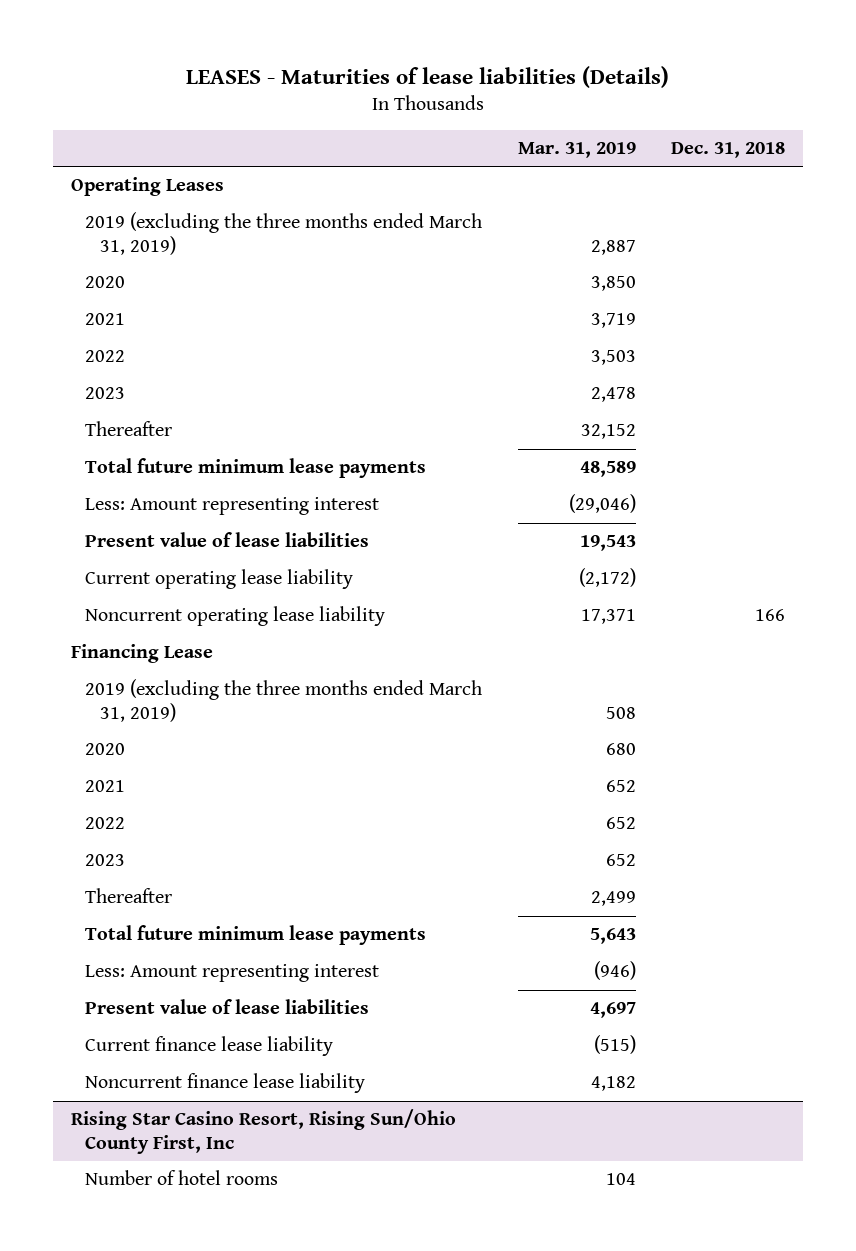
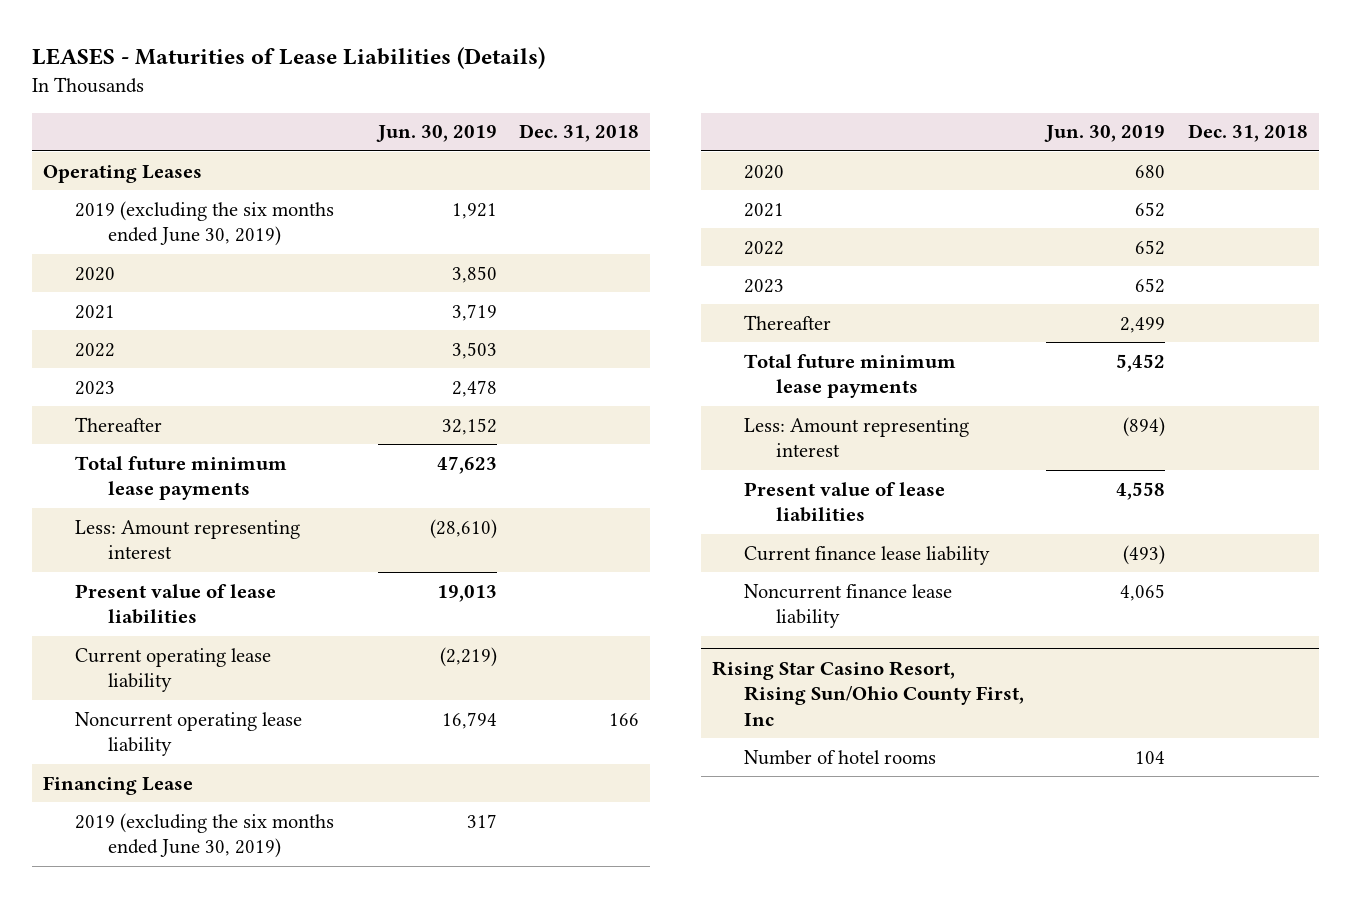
[186,65,670,88] LEASES - Maturities of lease liabilities (Details) -> [32,47,546,70] LEASES - Maturities of Lease Liabilities (Details)
[517,142,636,159] Mar. 31, 2019 -> none
none -> [375,125,497,143] Jun. 30, 2019
[85,212,483,256] 2019 (excluding the three months ended March 31, 2019) -> [75,200,335,247] 2019 (excluding the six months ended June 30, 2019)
[85,679,483,723] 2019 (excluding the three months ended March 31, 2019) -> [75,812,335,859] 2019 (excluding the six months ended June 30, 2019)

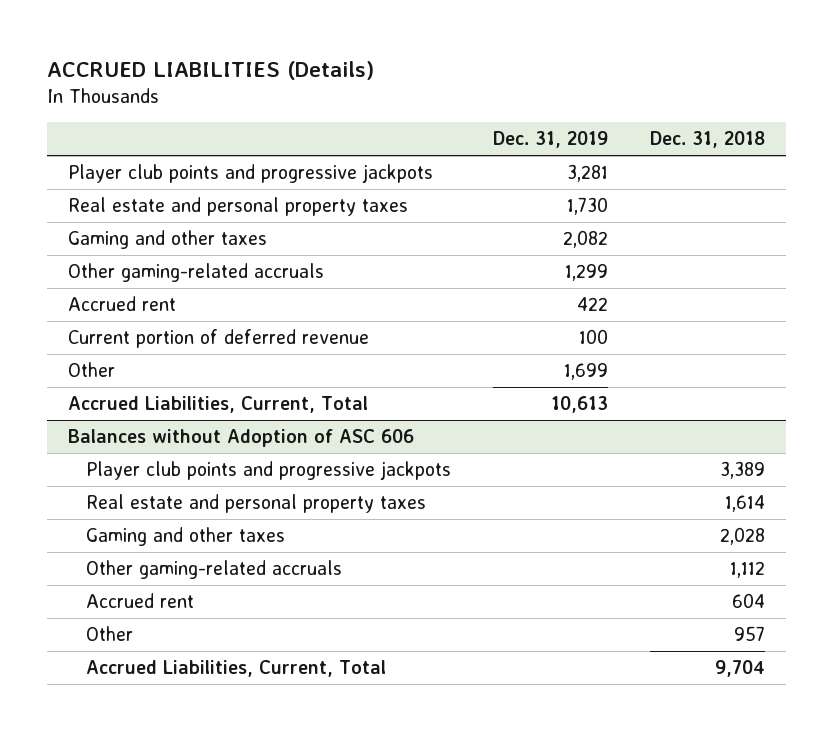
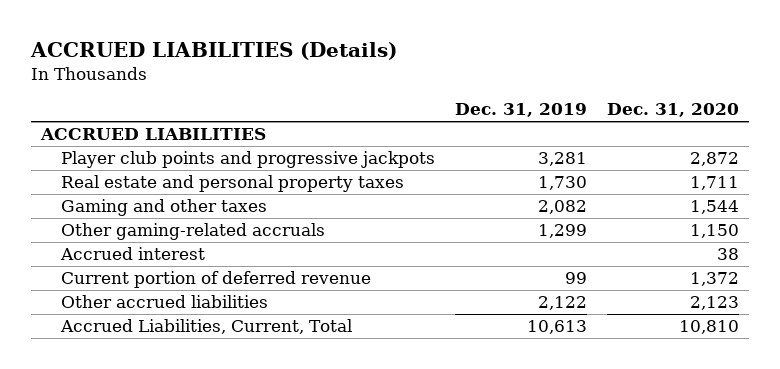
[650,131,766,149] Dec. 31, 2018 -> none
none -> [607,103,740,118] Dec. 31, 2020
none -> [39,128,266,141] ACCRUED LIABILITIES
[67,296,176,312] Accrued rent -> none
none -> [60,247,206,261] Accrued interest
[579,329,609,345] 100 -> [565,272,588,285] 99
[67,362,115,378] Other -> [61,295,269,309] Other accrued liabilities
[564,363,609,381] 1,699 -> [538,296,588,311] 2,122
[67,429,414,448] Balances without Adoption of ASC 606 -> none
[86,461,452,481] Player club points and progressive jackpots -> none
[86,494,427,514] Real estate and personal property taxes -> none
[86,527,286,547] Gaming and other taxes -> none
[86,560,343,580] Other gaming-related accruals -> none
[86,593,195,609] Accrued rent -> none
[86,626,134,642] Other -> none
[86,660,387,678] Accrued Liabilities, Current, Total -> none

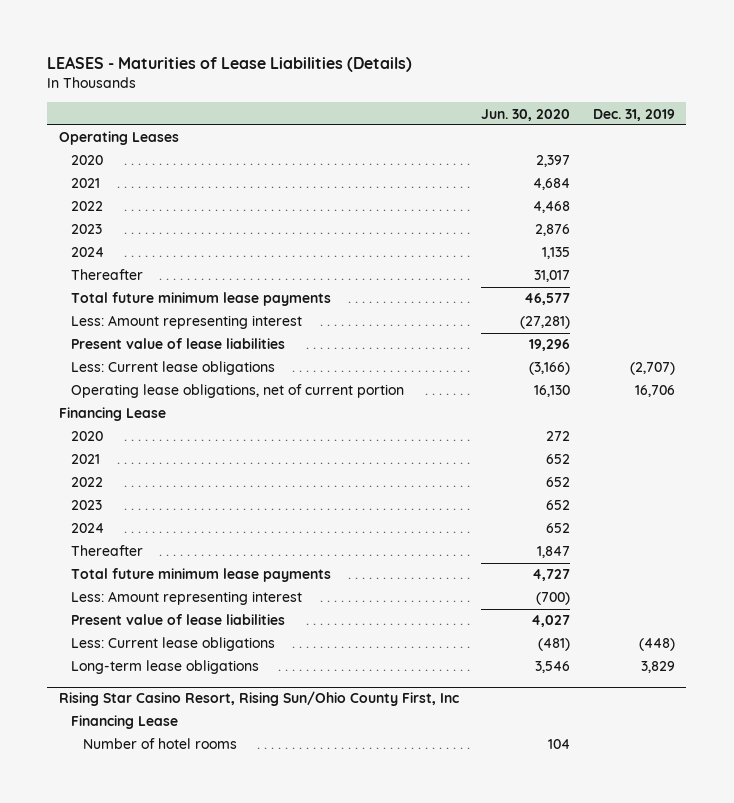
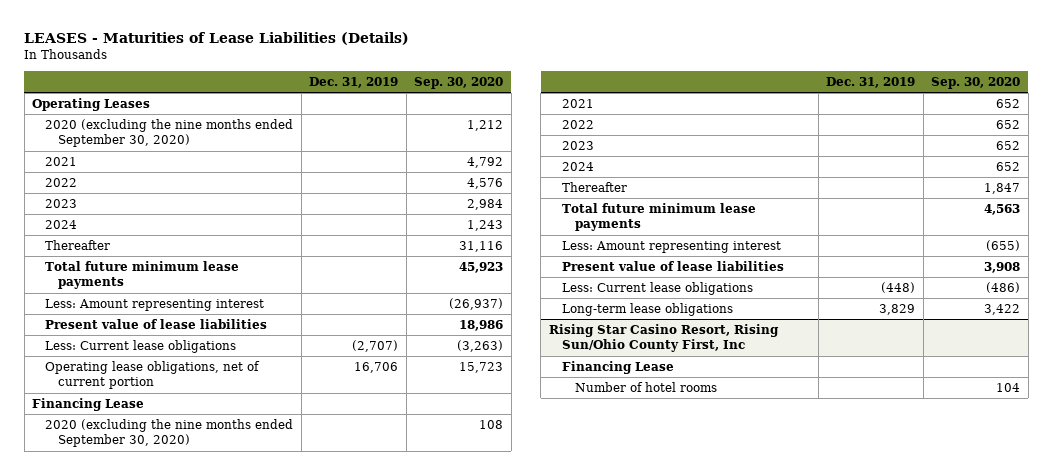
[481,108,571,121] Jun. 30, 2020 -> none
none -> [414,76,504,89] Sep. 30, 2020
[70,155,103,166] 2020 -> [45,119,294,148] 2020 (excluding the nine months ended September 30, 2020)
[70,431,103,442] 2020 -> [45,419,294,448] 2020 (excluding the nine months ended September 30, 2020)

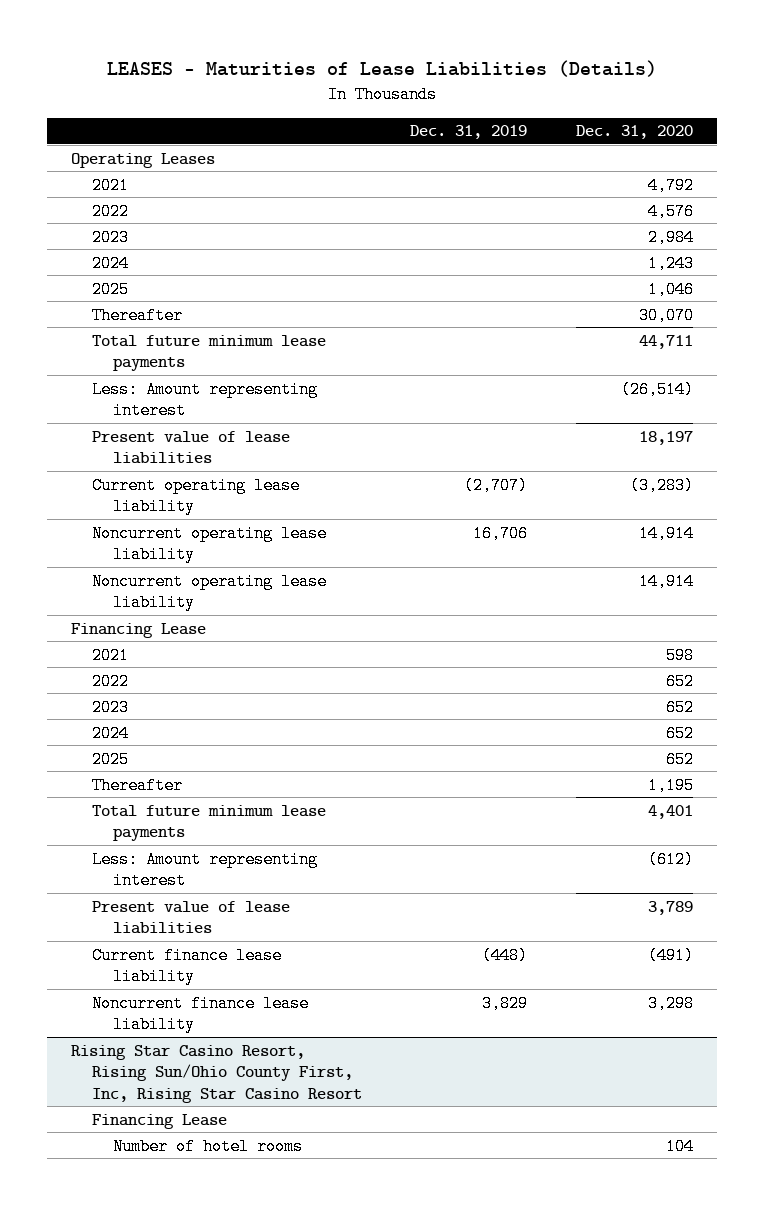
[414,76,504,89] Sep. 30, 2020 -> none
none -> [575,125,693,140] Dec. 31, 2020
[45,119,294,148] 2020 (excluding the nine months ended September 30, 2020) -> none
none -> [92,280,130,298] 2025
[45,340,237,354] Less: Current lease obligations -> [92,476,301,516] Current operating lease liability
[45,361,261,390] Operating lease obligations, net of current portion -> [92,524,328,564] Noncurrent operating lease liability
none -> [92,572,328,612] Noncurrent operating lease liability
[45,419,294,448] 2020 (excluding the nine months ended September 30, 2020) -> none
none -> [92,750,130,768] 2025
[562,282,754,296] Less: Current lease obligations -> [92,946,283,986] Current finance lease liability
[562,303,734,317] Long-term lease obligations -> [92,994,310,1034] Noncurrent finance lease liability
[548,324,779,353] Rising Star Casino Resort, Rising Sun/Ohio County First, Inc -> [71,1044,363,1103] Rising Star Casino Resort, Rising Sun/Ohio County First, Inc, Rising Star Casino Resort

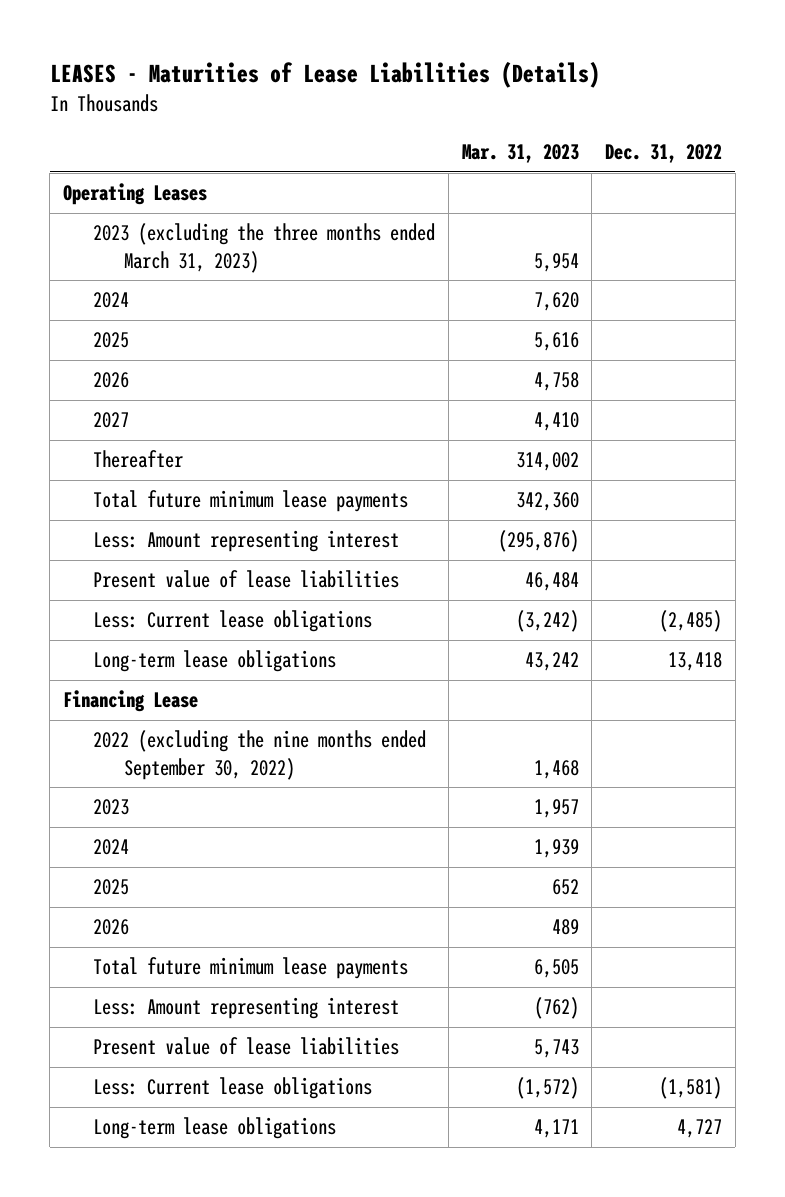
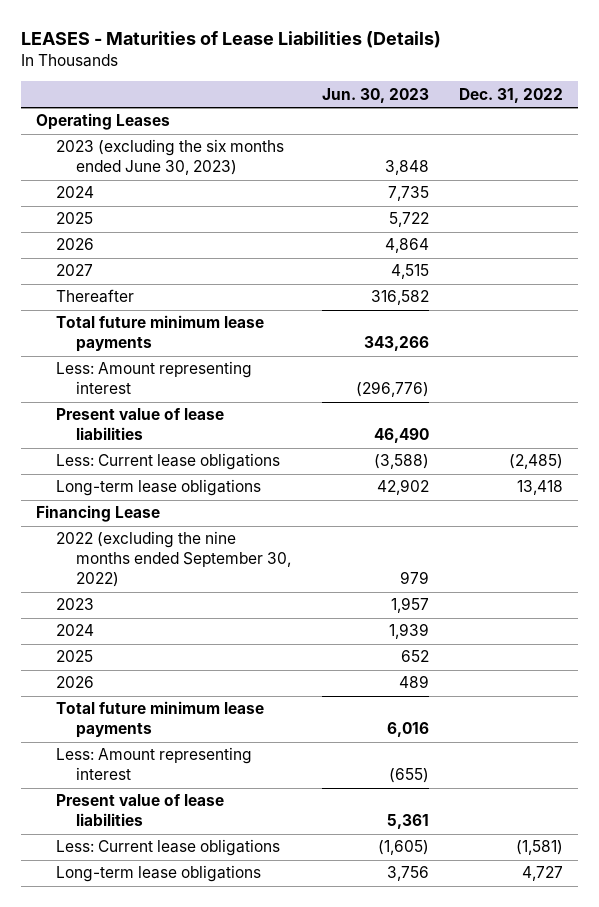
[461,144,579,164] Mar. 31, 2023 -> none
none -> [321,87,429,103] Jun. 30, 2023
[93,223,436,273] 2023 (excluding the three months ended March 31, 2023) -> [56,139,285,176] 2023 (excluding the six months ended June 30, 2023)

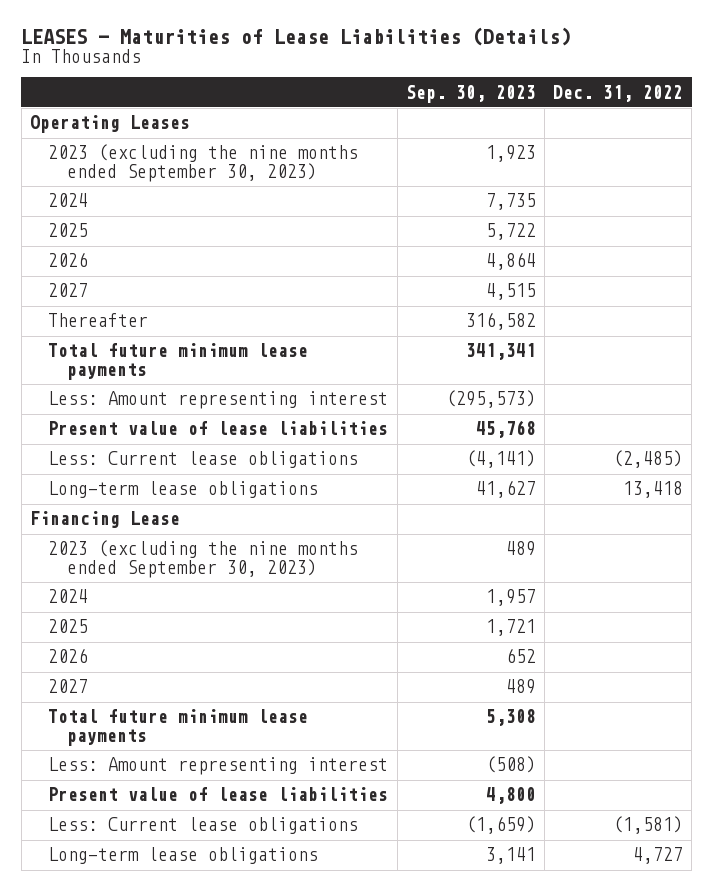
[321,87,429,103] Jun. 30, 2023 -> none
none -> [405,84,536,103] Sep. 30, 2023
[56,139,285,176] 2023 (excluding the six months ended June 30, 2023) -> [48,144,359,182] 2023 (excluding the nine months ended September 30, 2023)
[56,598,95,611] 2023 -> none
[56,531,292,588] 2022 (excluding the nine months ended September 30, 2022) -> [48,540,359,578] 2023 (excluding the nine months ended September 30, 2023)
none -> [48,679,89,694] 2027

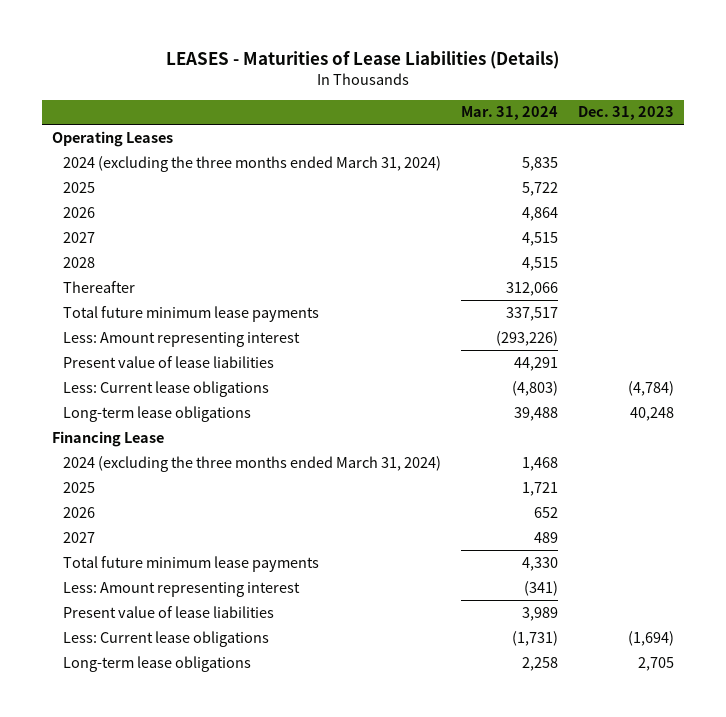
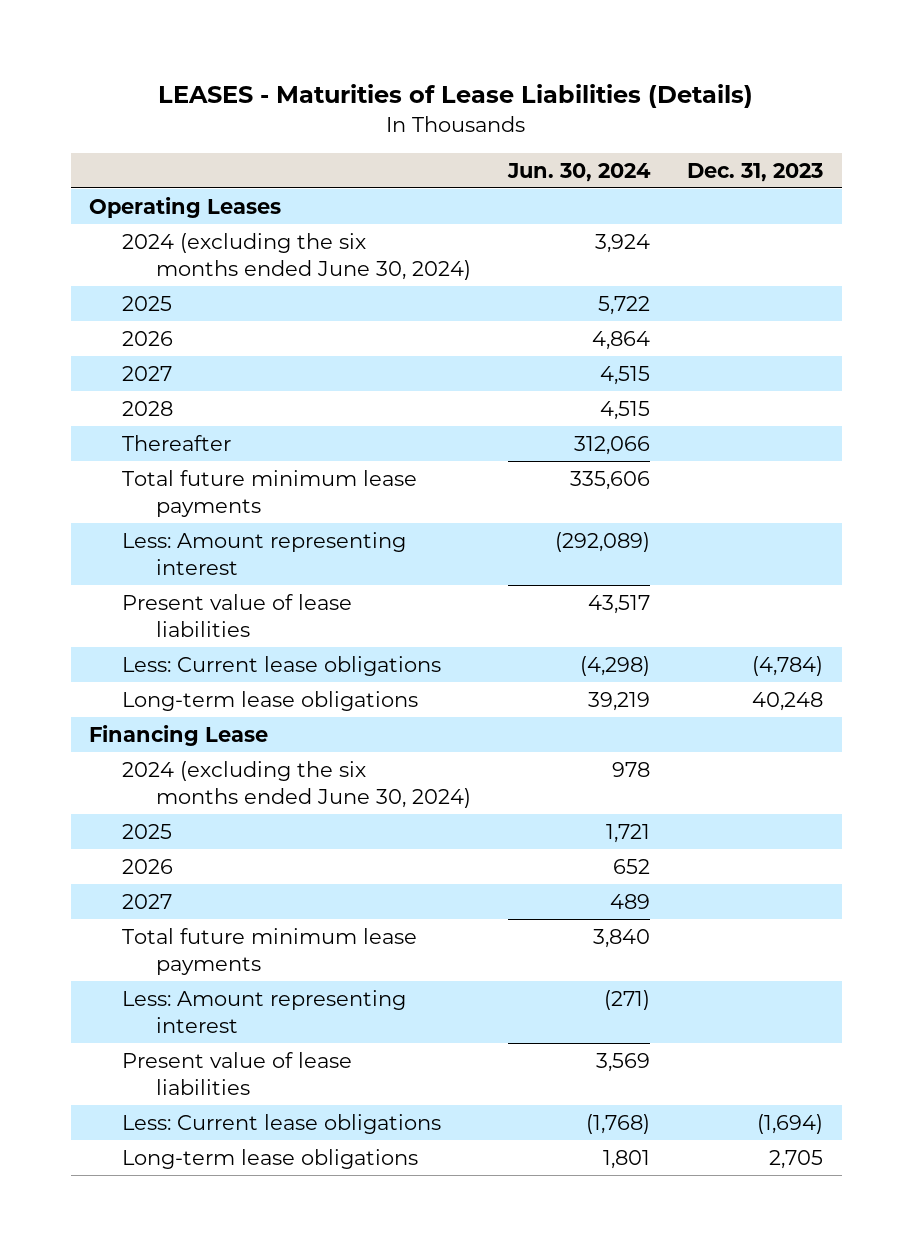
[460,106,558,121] Mar. 31, 2024 -> none
none -> [506,162,651,182] Jun. 30, 2024
[62,155,441,172] 2024 (excluding the three months ended March 31, 2024) -> [122,232,471,281] 2024 (excluding the six months ended June 30, 2024)
[62,455,441,472] 2024 (excluding the three months ended March 31, 2024) -> [122,760,471,809] 2024 (excluding the six months ended June 30, 2024)

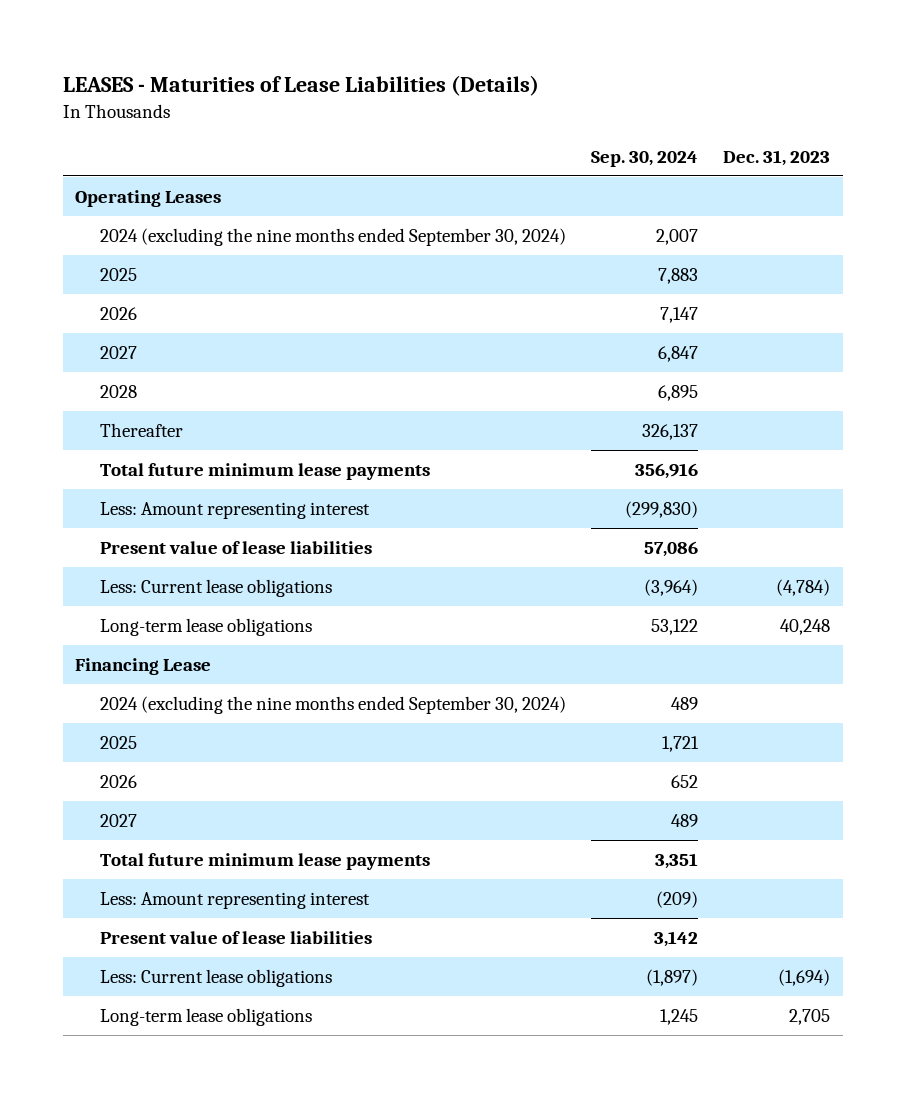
[506,162,651,182] Jun. 30, 2024 -> none
none -> [591,150,699,167] Sep. 30, 2024
[122,232,471,281] 2024 (excluding the six months ended June 30, 2024) -> [99,228,566,247] 2024 (excluding the nine months ended September 30, 2024)
[122,760,471,809] 2024 (excluding the six months ended June 30, 2024) -> [99,696,566,715] 2024 (excluding the nine months ended September 30, 2024)

